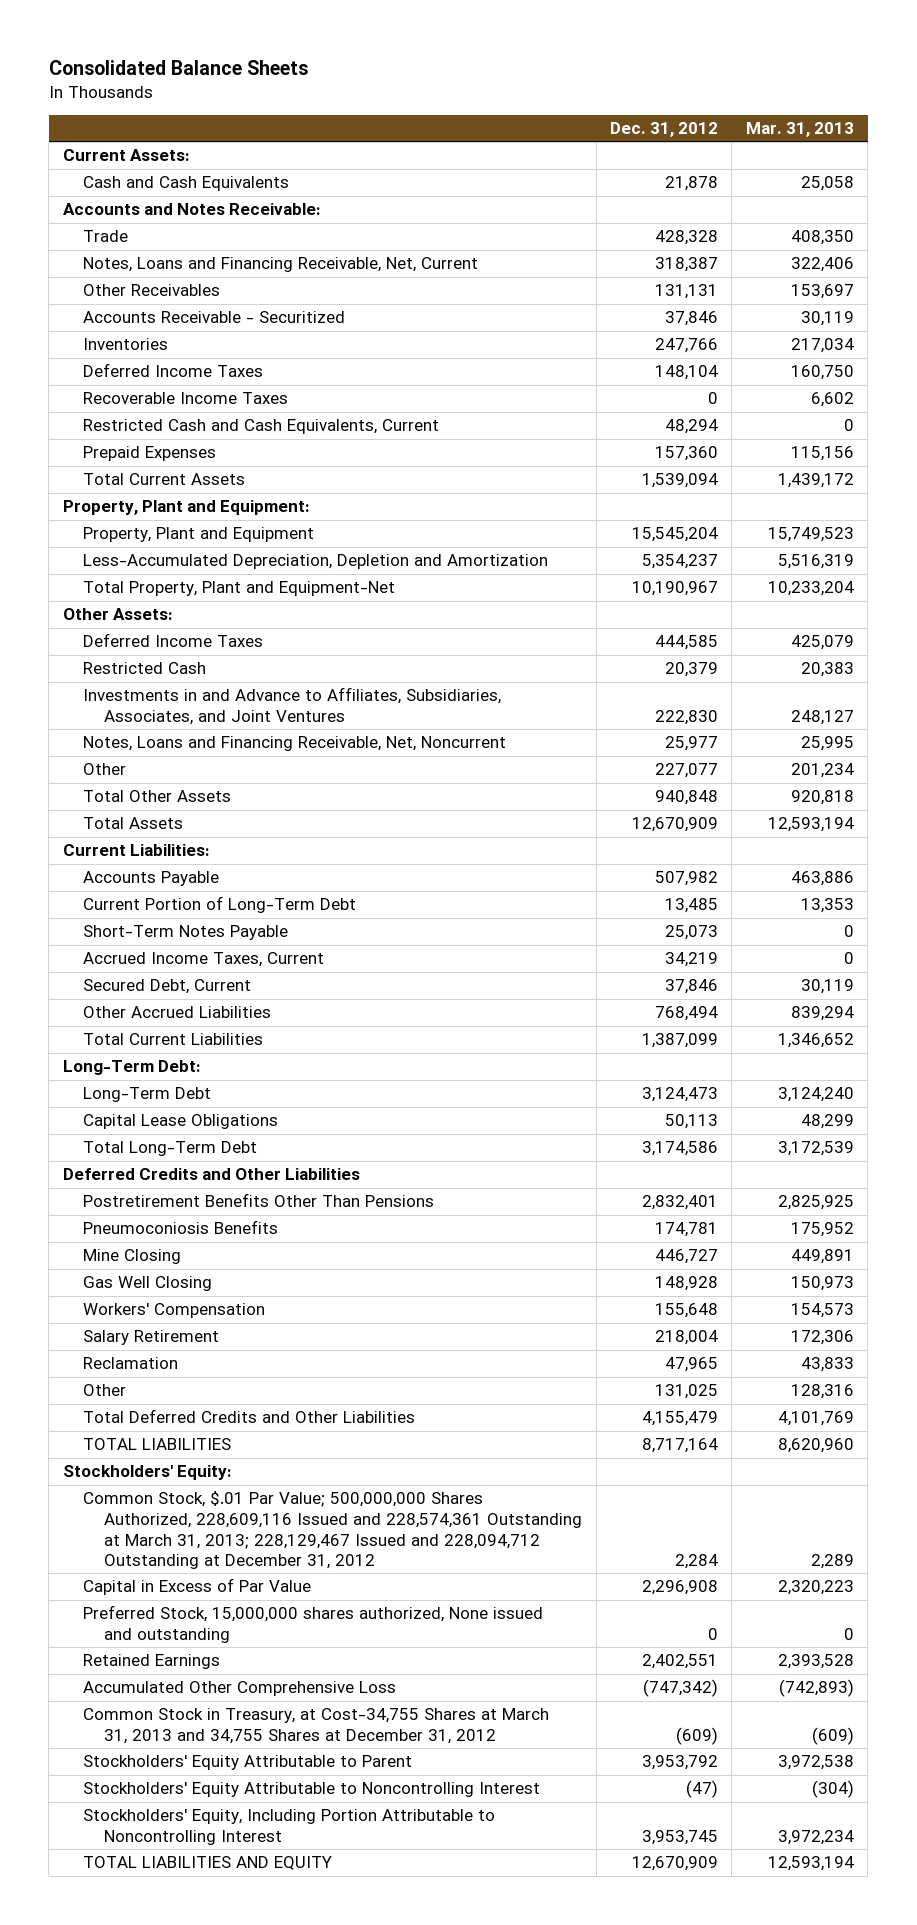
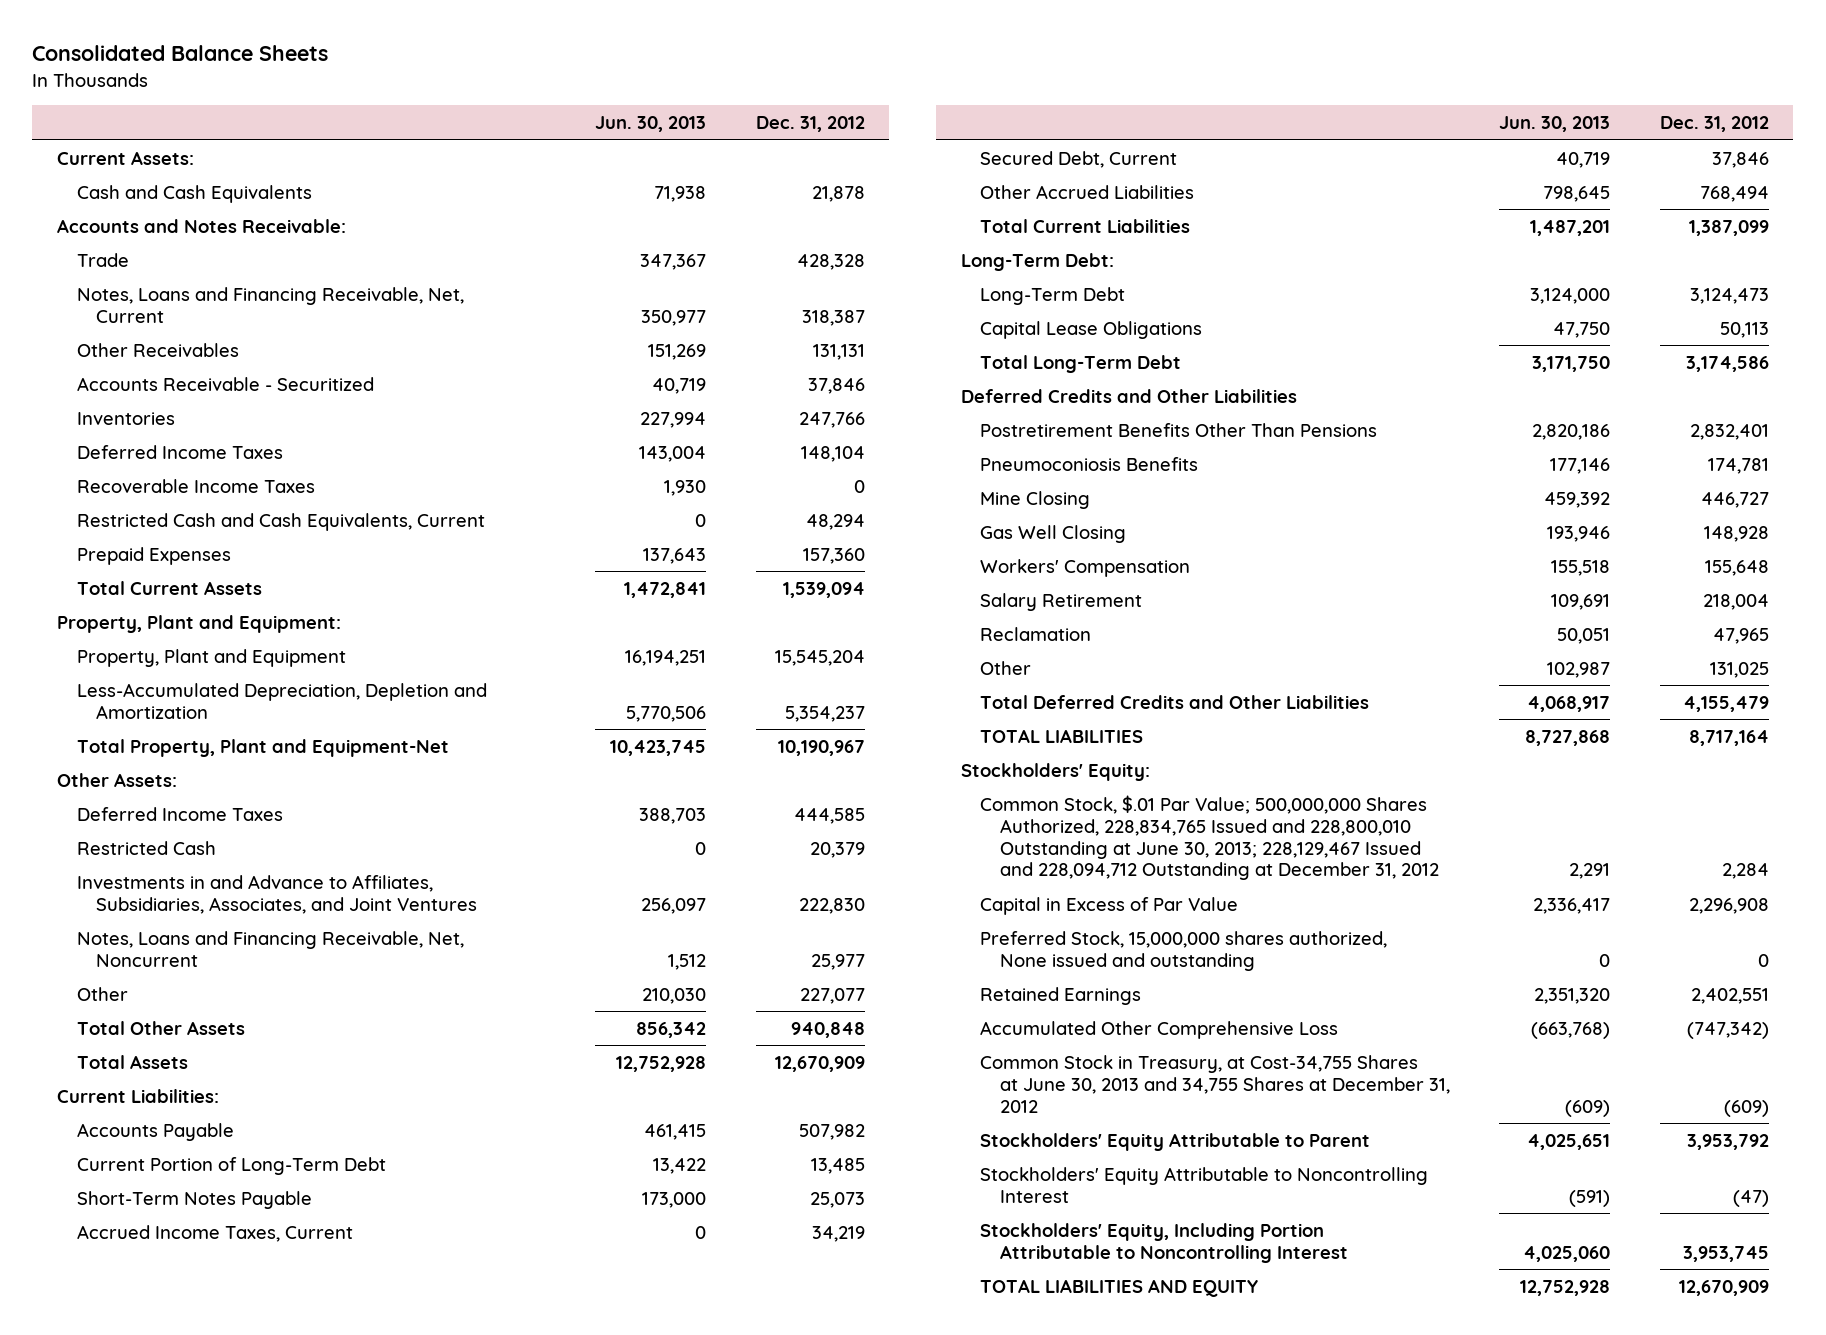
[745,122,854,138] Mar. 31, 2013 -> none
none -> [595,116,707,133] Jun. 30, 2013
[83,1491,583,1570] Common Stock, $.01 Par Value; 500,000,000 Shares Authorized, 228,609,116 Issued and 228,574,361 Outstanding at March 31, 2013; 228,129,467 Issued and 228,094,712 Outstanding at December 31, 2012 -> [980,794,1440,881] Common Stock, $.01 Par Value; 500,000,000 Shares Authorized, 228,834,765 Issued and 228,800,010 Outstanding at June 30, 2013; 228,129,467 Issued and 228,094,712 Outstanding at December 31, 2012
[83,1708,550,1744] Common Stock in Treasury, at Cost-34,755 Shares at March 31, 2013 and 34,755 Shares at December 31, 2012 -> [980,1054,1451,1113] Common Stock in Treasury, at Cost-34,755 Shares at June 30, 2013 and 34,755 Shares at December 31, 2012

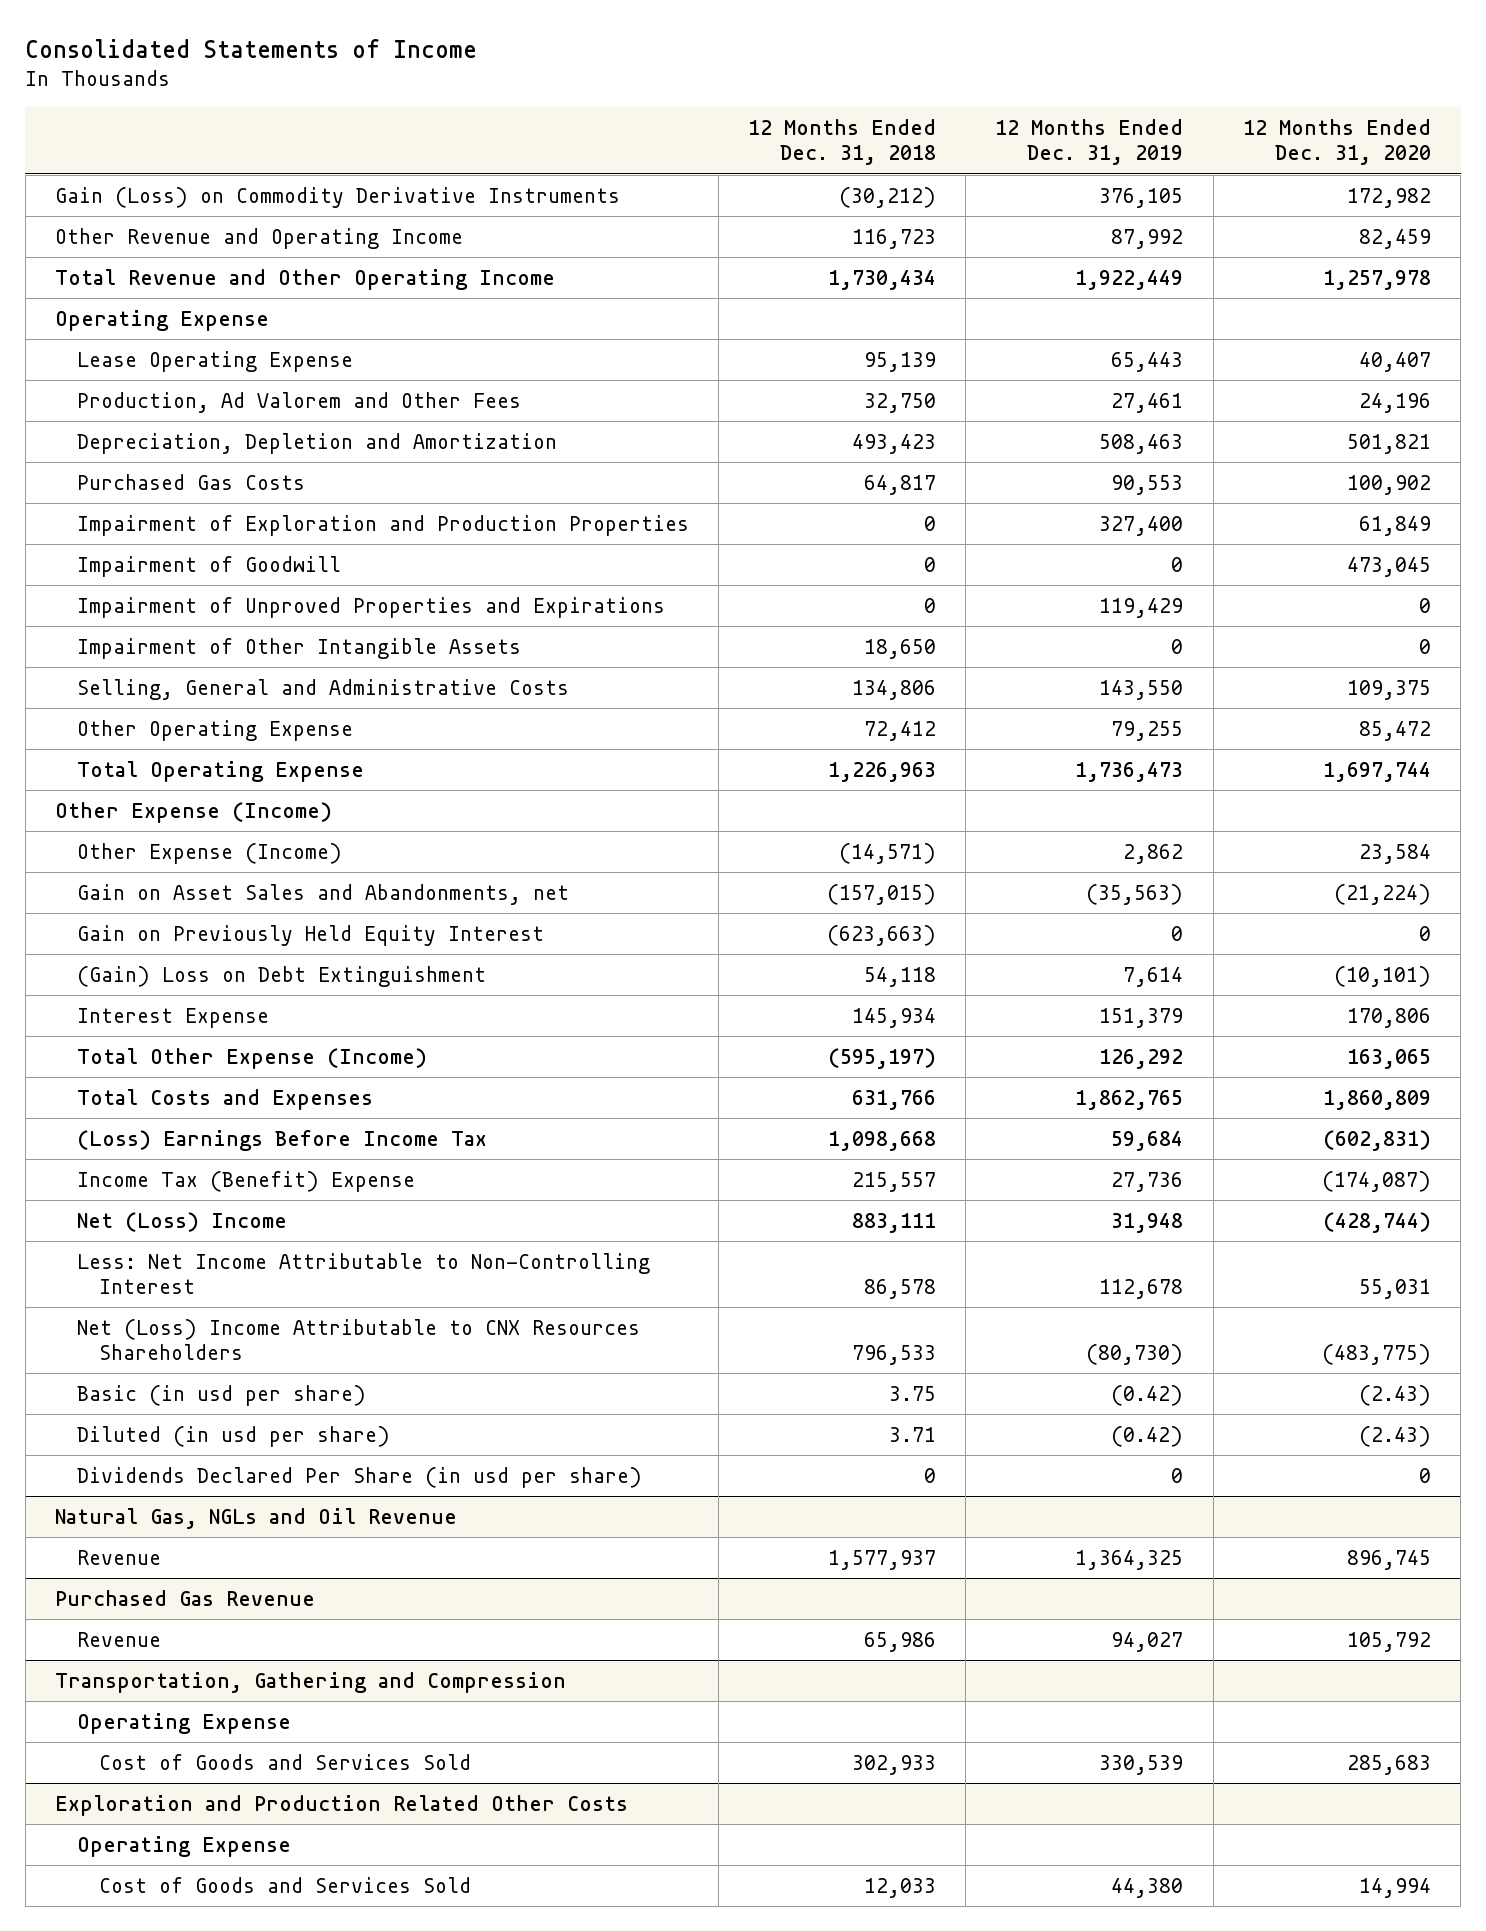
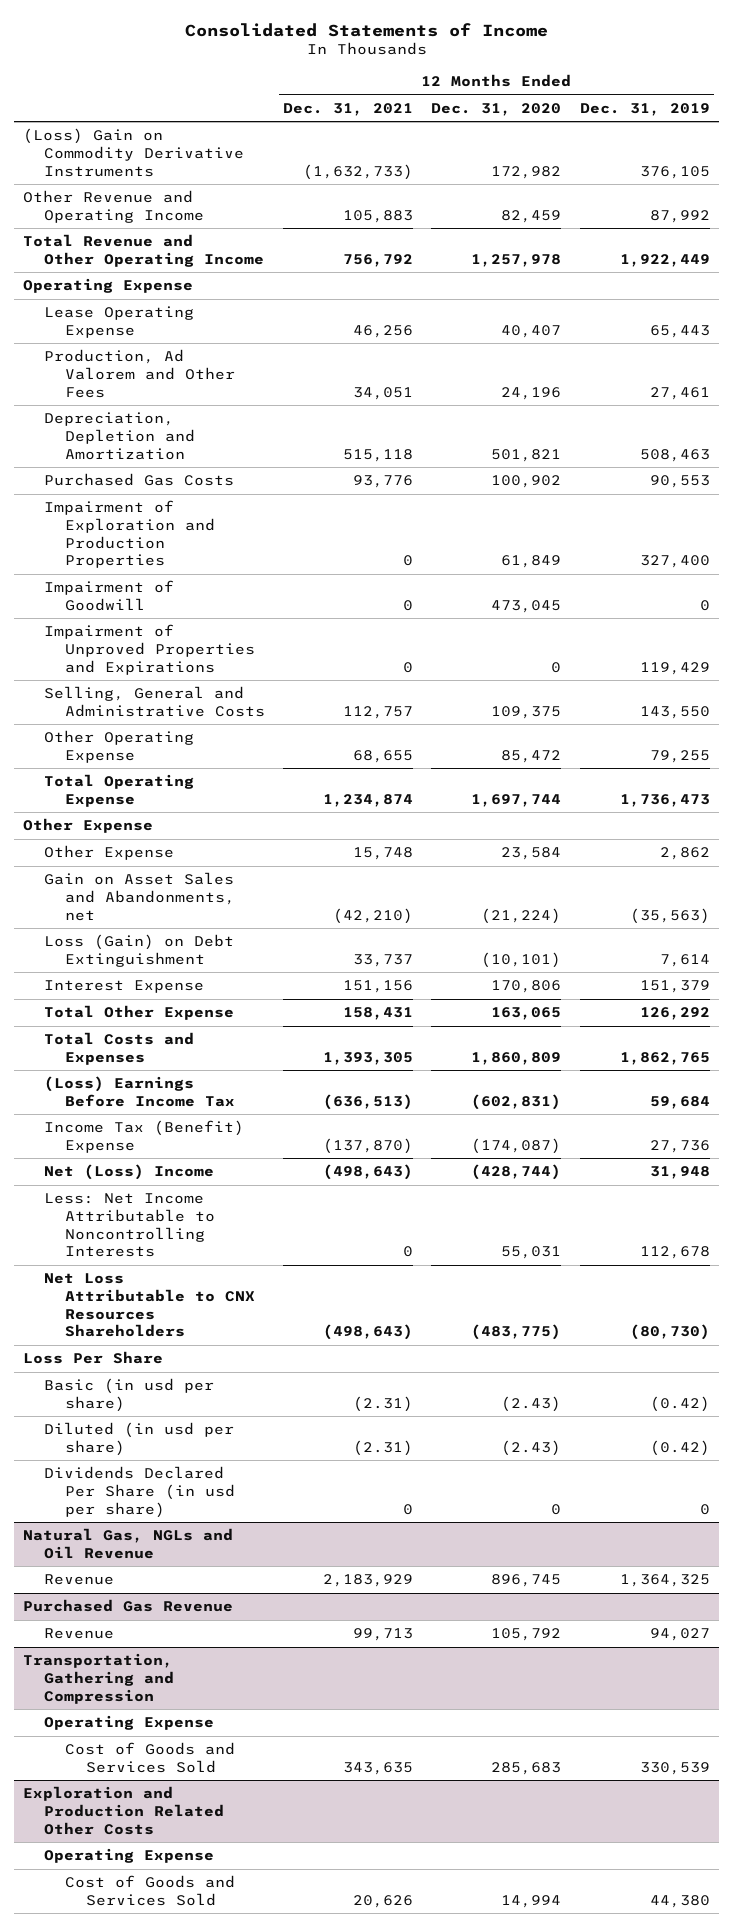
[748,118,937,166] 12 Months Ended Dec. 31, 2018 -> none
none -> [283,102,414,116] Dec. 31, 2021
[54,186,620,208] Gain (Loss) on Commodity Derivative Instruments -> [23,128,245,177] (Loss) Gain on Commodity Derivative Instruments
[76,637,521,659] Impairment of Other Intangible Assets -> none
[54,801,332,823] Other Expense (Income) -> [23,818,154,834] Other Expense
[76,842,342,864] Other Expense (Income) -> [44,845,175,861] Other Expense
[76,924,544,946] Gain on Previously Held Equity Interest -> none
[76,965,486,987] (Gain) Loss on Debt Extinguishment -> [44,934,235,967] Loss (Gain) on Debt Extinguishment
[76,1047,427,1069] Total Other Expense (Income) -> [44,1005,235,1021] Total Other Expense
[76,1252,650,1295] Less: Net Income Attributable to Non-Controlling Interest -> [44,1193,215,1258] Less: Net Income Attributable to Noncontrolling Interests
[76,1318,640,1361] Net (Loss) Income Attributable to CNX Resources Shareholders -> [44,1273,255,1338] Net Loss Attributable to CNX Resources Shareholders
none -> [23,1351,164,1365] Loss Per Share

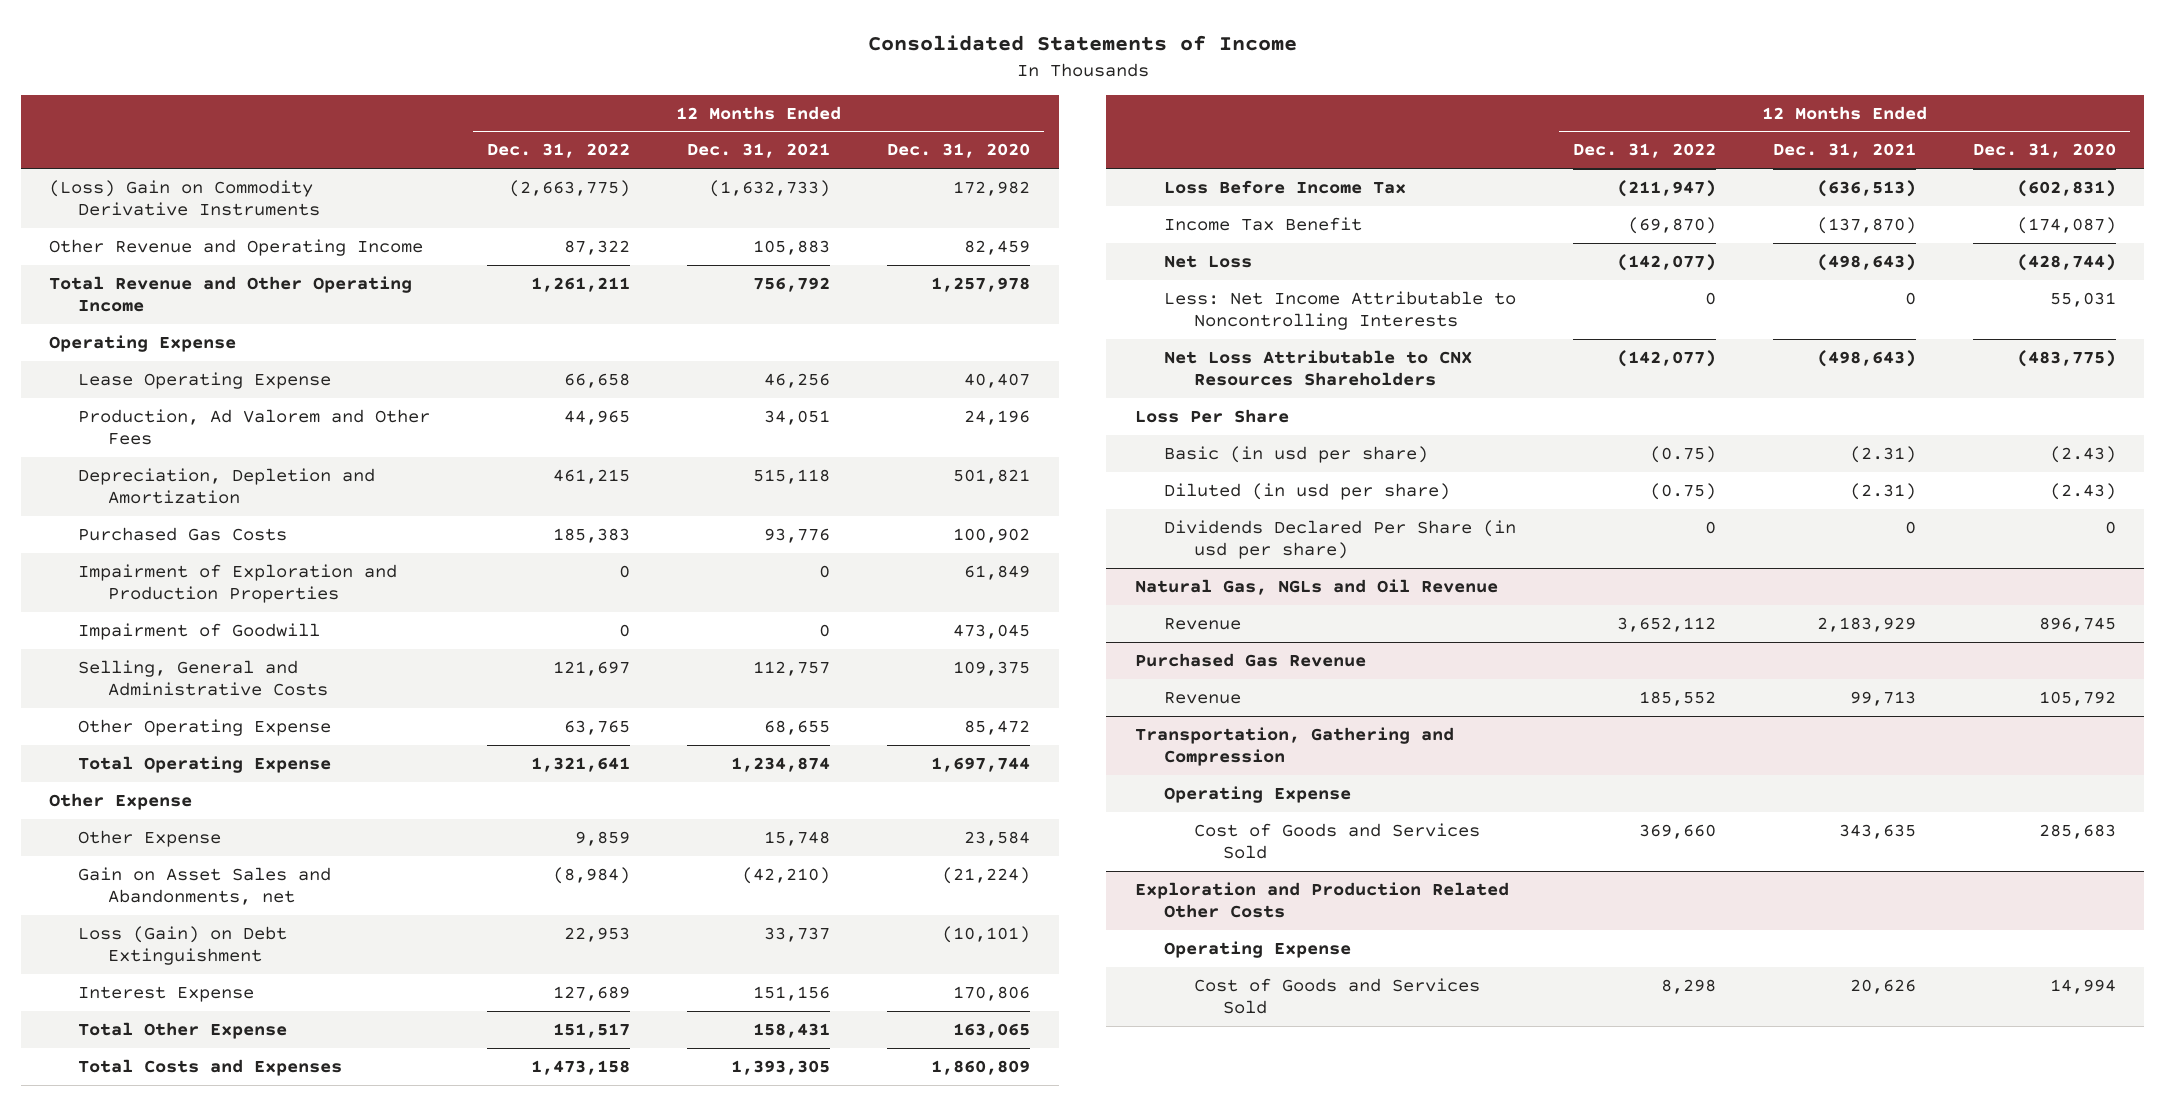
[579,102,710,116] Dec. 31, 2019 -> none
none -> [487,143,631,159] Dec. 31, 2022
[44,624,255,675] Impairment of Unproved Properties and Expirations -> none
[44,1076,235,1107] (Loss) Earnings Before Income Tax -> [1164,179,1407,194] Loss Before Income Tax
[44,1120,245,1153] Income Tax (Benefit) Expense -> [1164,216,1363,231] Income Tax Benefit
[44,1164,215,1181] Net (Loss) Income -> [1164,254,1253,268] Net Loss

